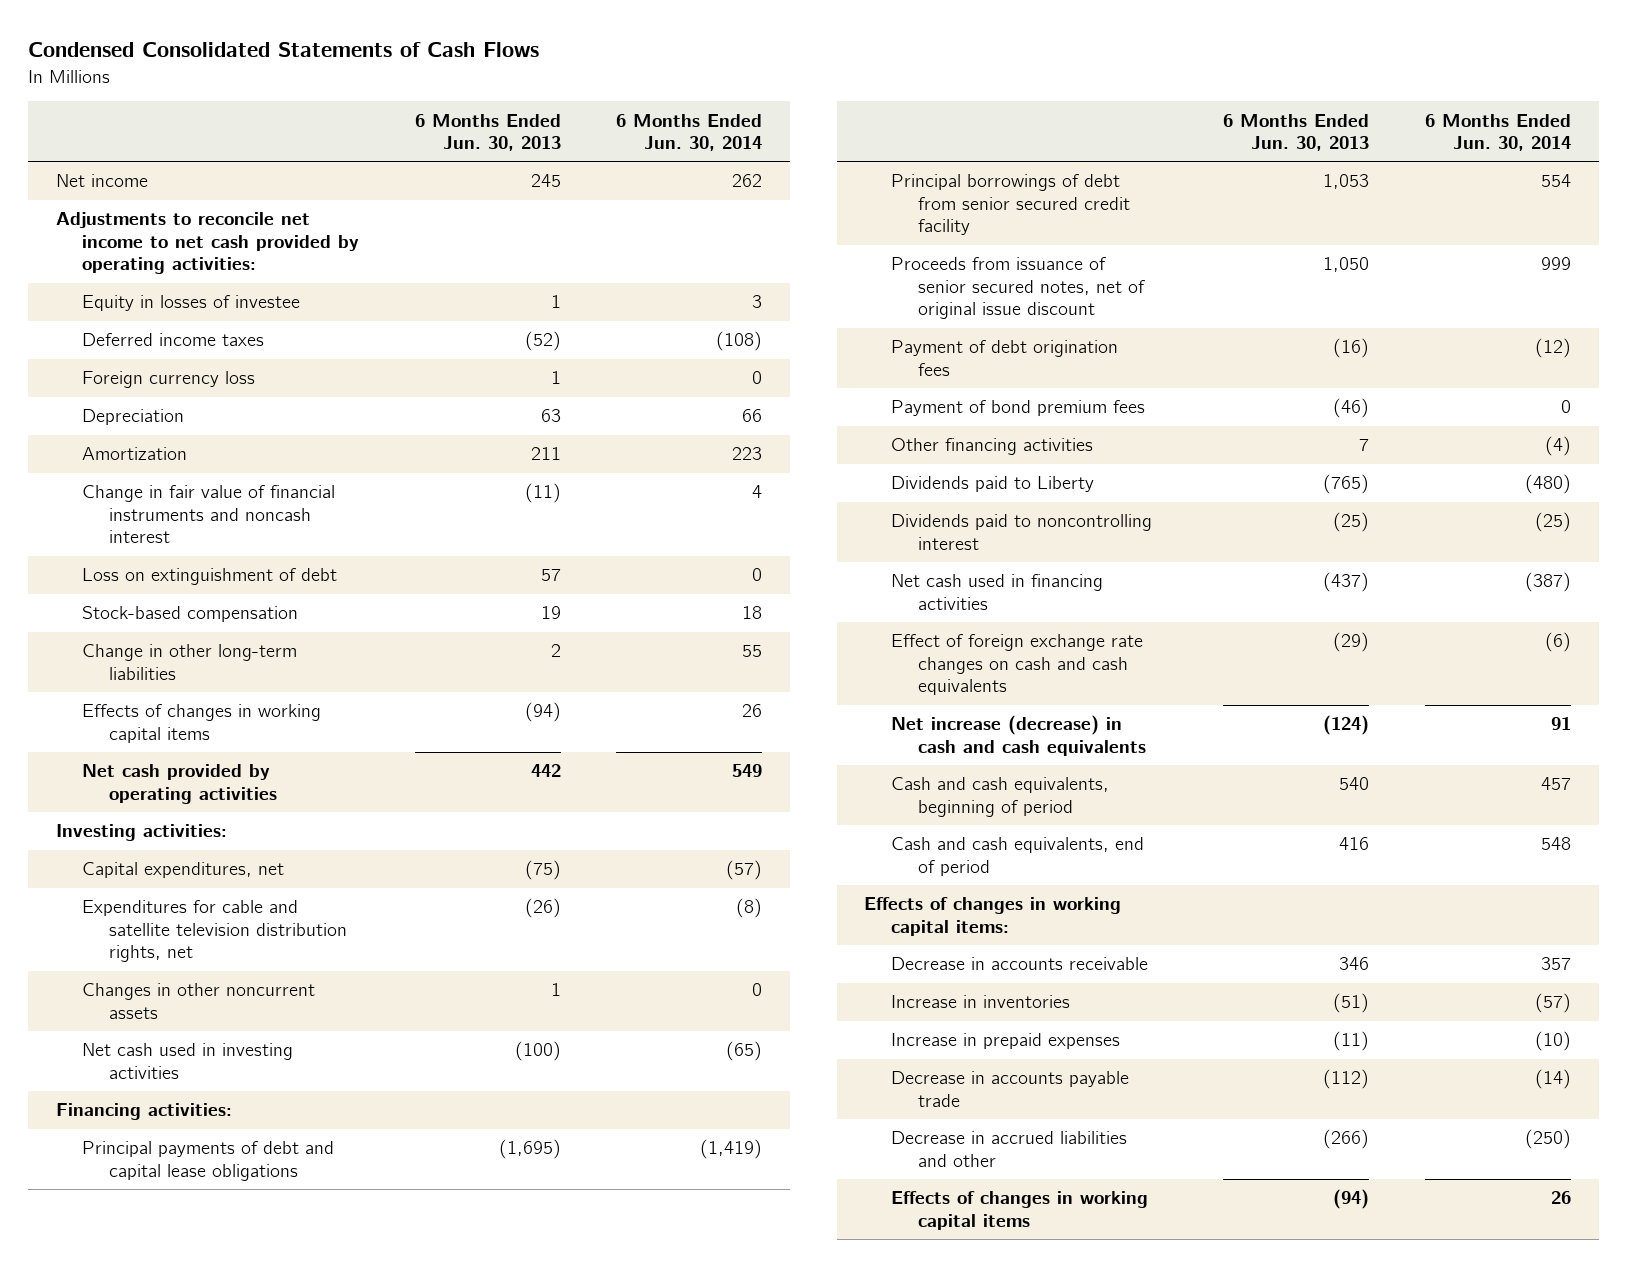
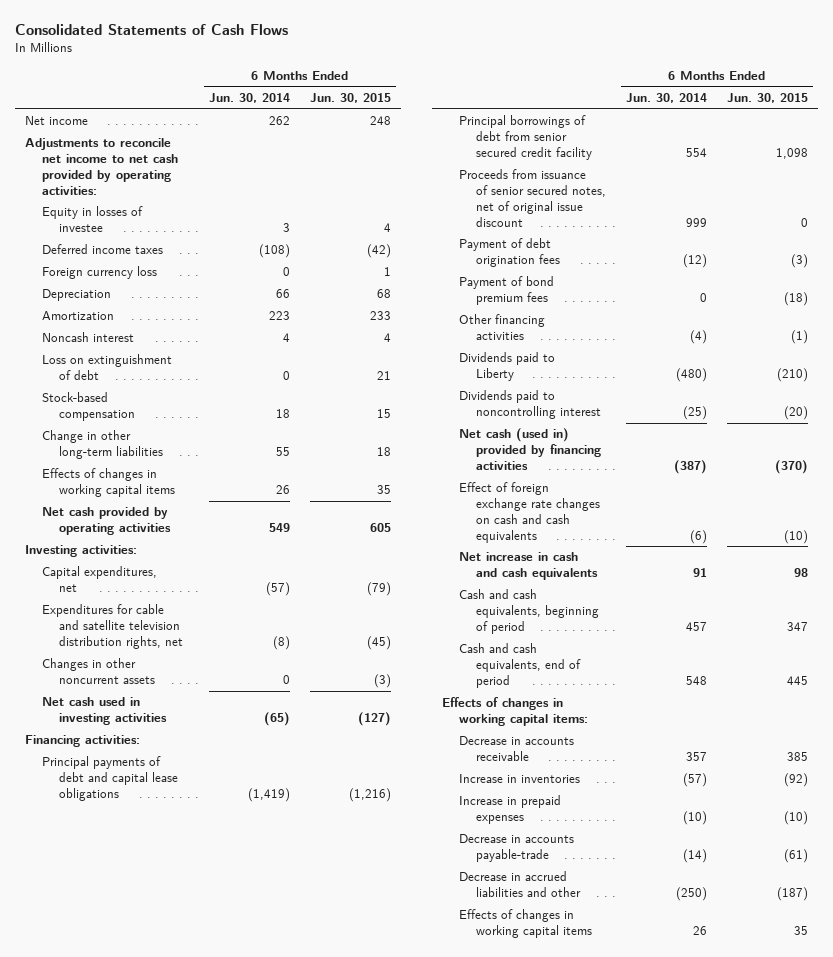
[28,42,540,58] Condensed Consolidated Statements of Cash Flows -> [15,23,289,35] Consolidated Statements of Cash Flows
[414,113,561,152] 6 Months Ended Jun. 30, 2013 -> none
none -> [309,93,391,104] Jun. 30, 2015
[82,485,336,544] Change in fair value of financial instruments and noncash interest -> none
none -> [42,332,135,343] Noncash interest
[891,574,1104,610] Net cash used in financing activities -> [458,428,601,470] Net cash (used in) provided by financing activities
[891,715,1146,756] Net increase (decrease) in cash and cash equivalents -> [458,552,598,581] Net increase in cash and cash equivalents
[891,1071,1130,1107] Decrease in accounts payable trade -> [458,834,574,863] Decrease in accounts payable-trade

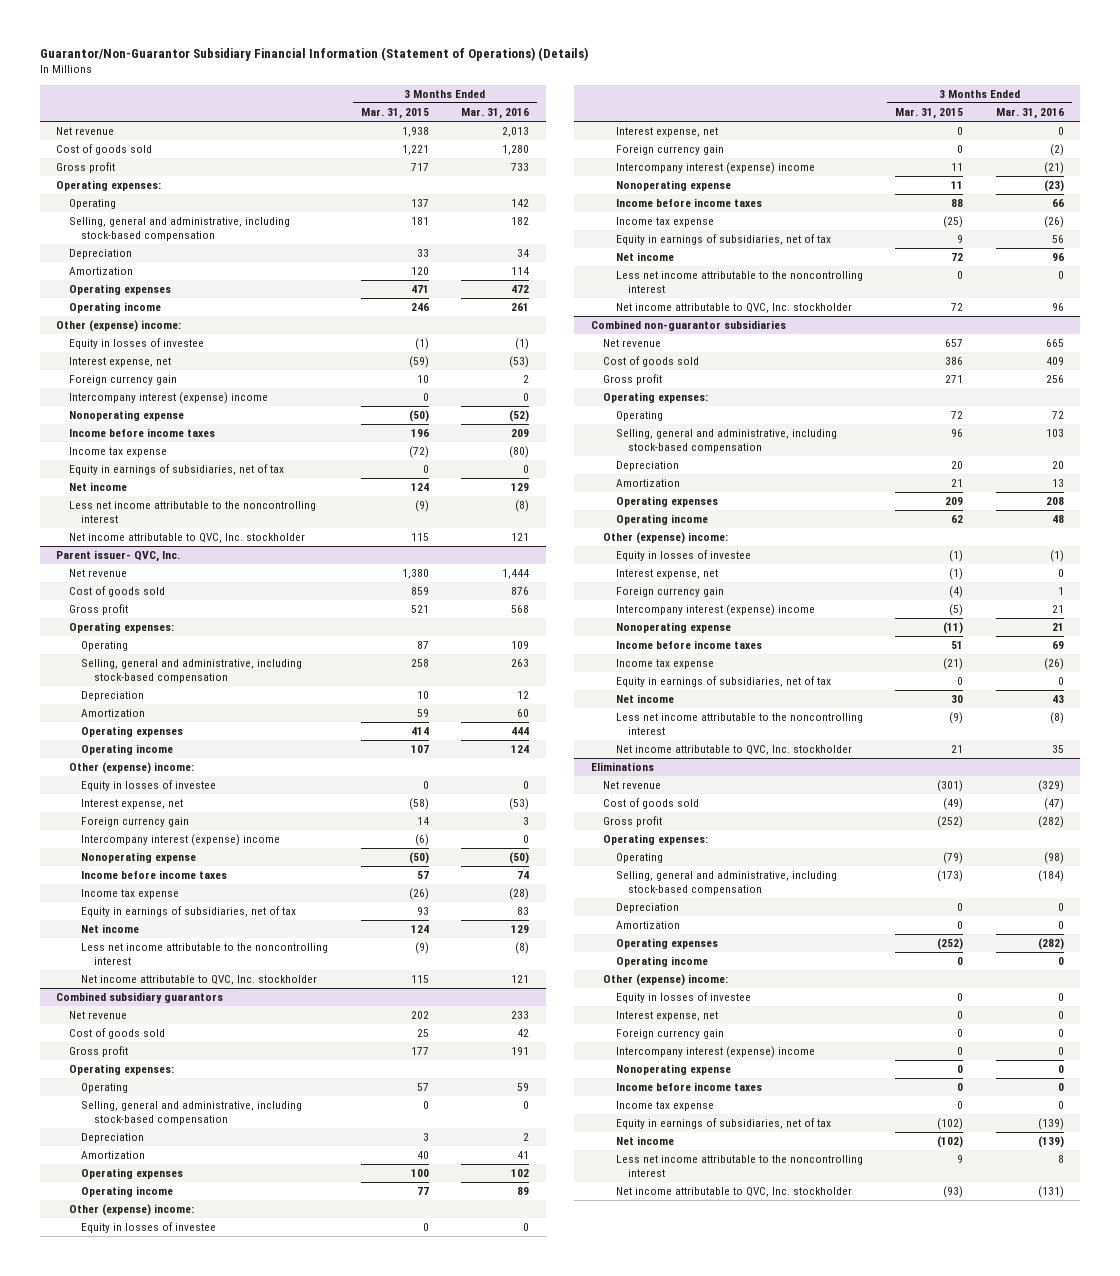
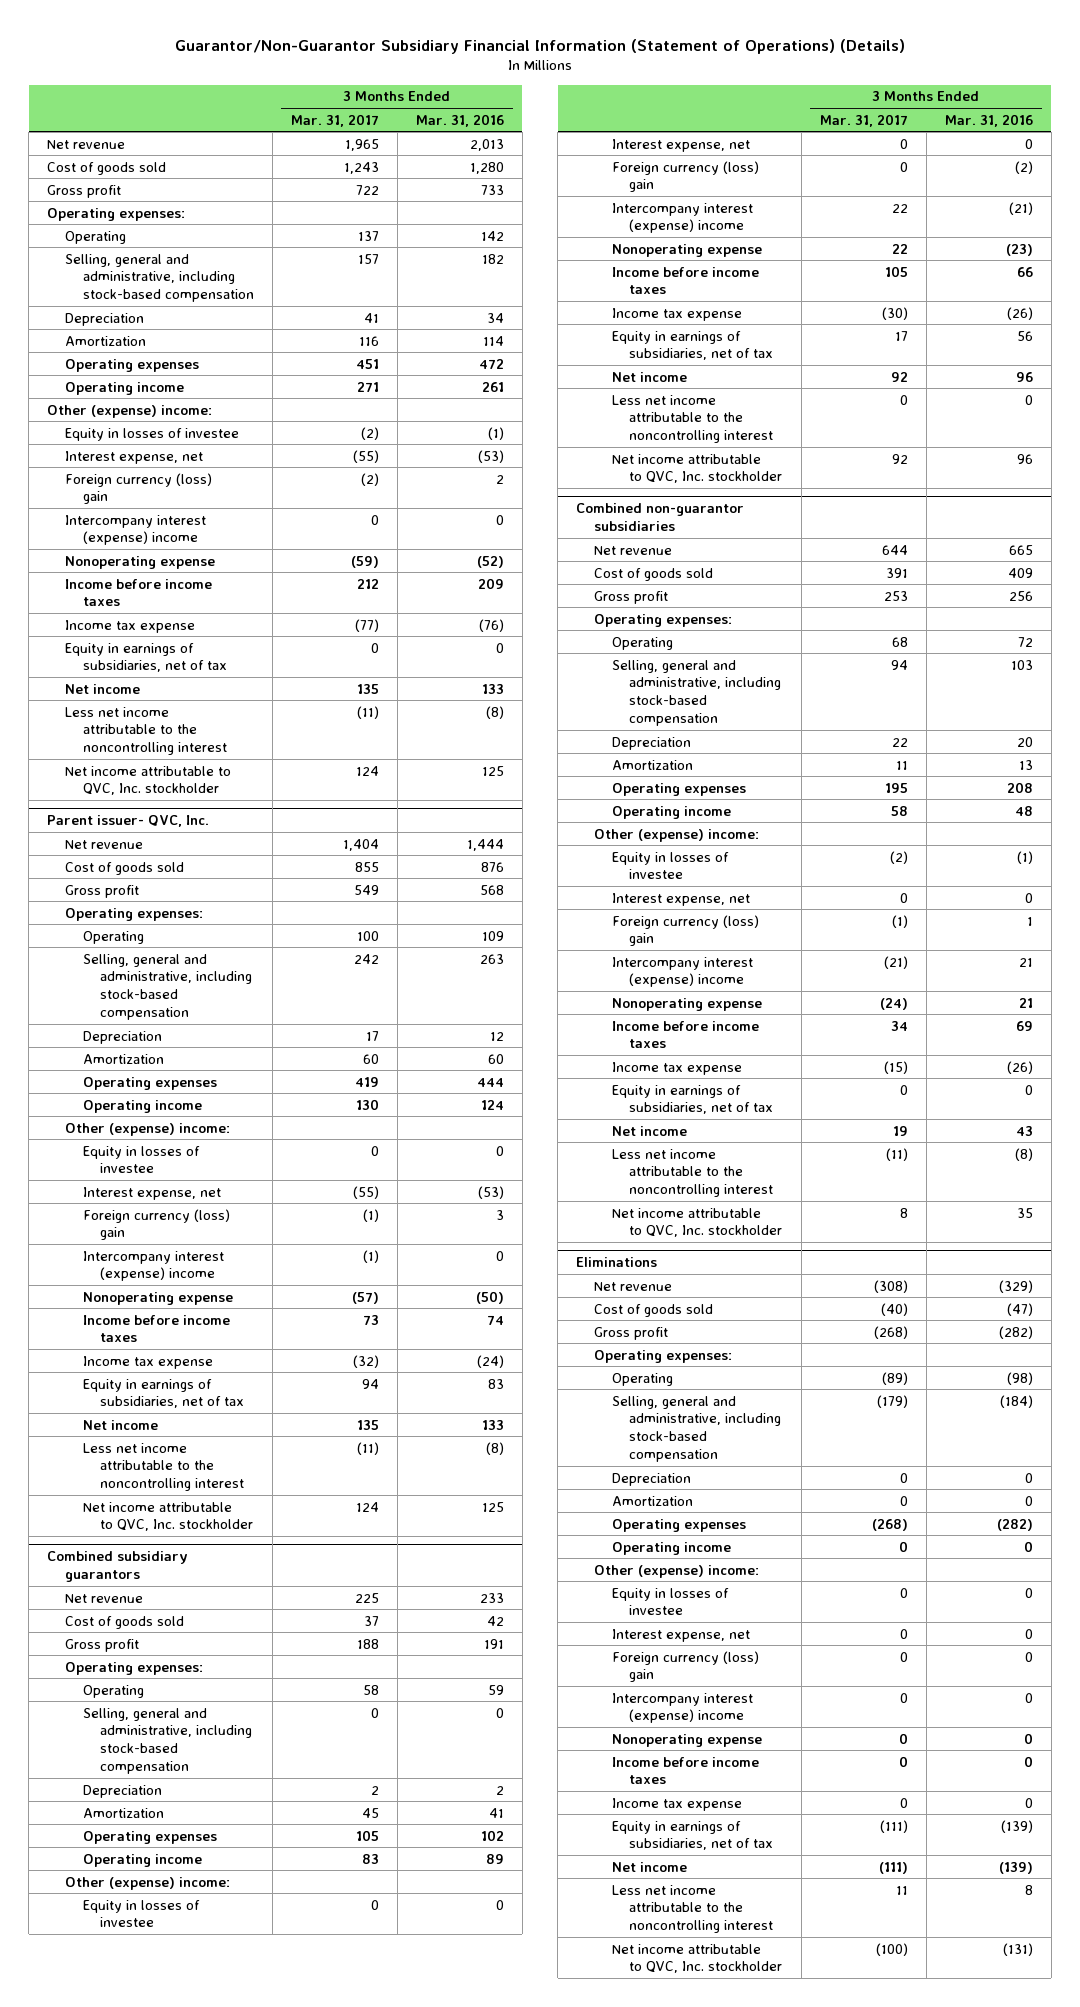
[360,108,429,120] Mar. 31, 2015 -> none
none -> [290,113,379,127] Mar. 31, 2017
[68,375,177,386] Foreign currency gain -> [65,472,213,505] Foreign currency (loss) gain
[509,446,530,459] (80) -> [478,618,504,632] (76)
[511,483,530,492] 129 -> [481,683,504,694] 133
[511,533,530,542] 121 -> [481,765,504,776] 125
[81,817,190,828] Foreign currency gain -> [82,1208,230,1241] Foreign currency (loss) gain
[509,888,530,901] (28) -> [476,1354,504,1368] (24)
[511,925,530,934] 129 -> [481,1419,504,1430] 133
[511,975,530,984] 121 -> [481,1501,504,1512] 125
[615,145,724,156] Foreign currency gain -> [611,160,759,193] Foreign currency (loss) gain
[615,587,724,598] Foreign currency gain -> [611,914,759,947] Foreign currency (loss) gain
[615,1029,724,1040] Foreign currency gain -> [611,1650,759,1683] Foreign currency (loss) gain

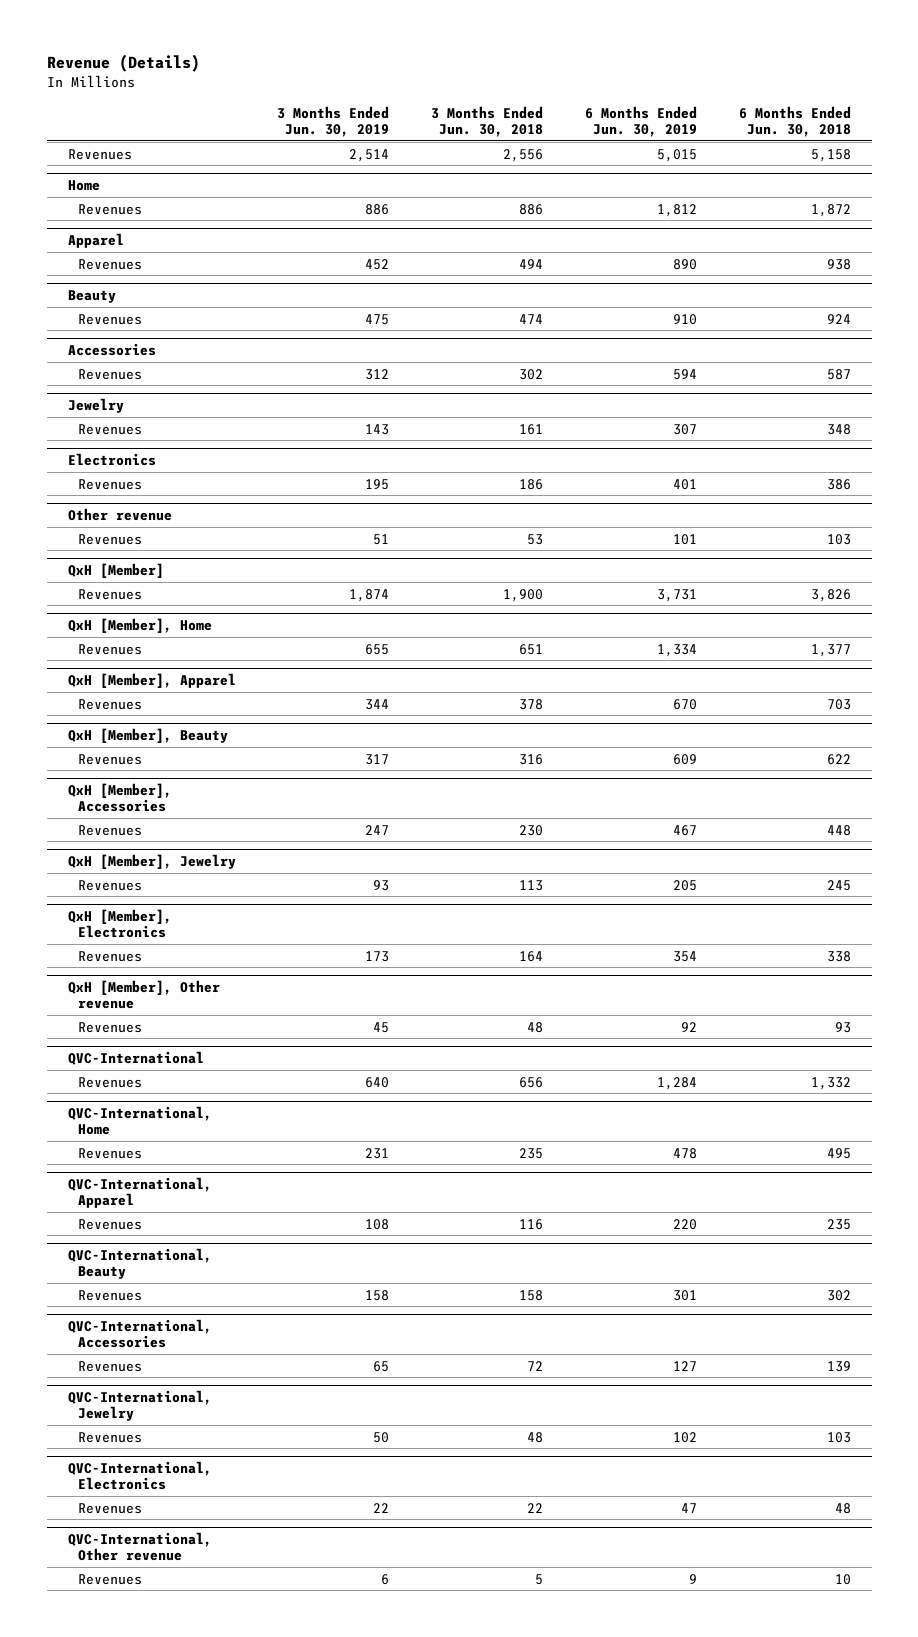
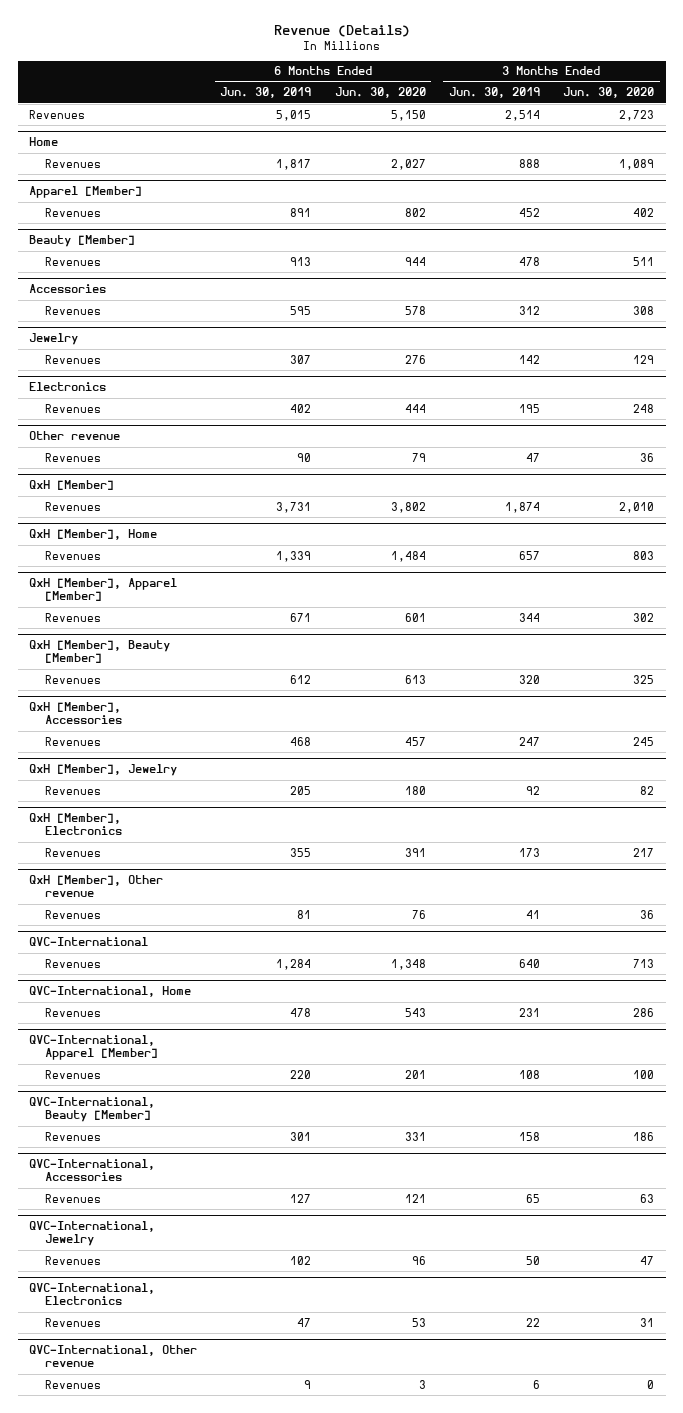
[431,105,544,138] 3 Months Ended Jun. 30, 2018 -> none
[738,105,851,138] 6 Months Ended Jun. 30, 2018 -> none
none -> [334,87,426,99] Jun. 30, 2020
none -> [563,87,655,99] Jun. 30, 2020
[365,203,390,215] 886 -> [518,158,540,168] 888
[657,203,698,217] 1,812 -> [276,158,312,170] 1,817
[67,232,124,248] Apparel -> [29,186,143,199] Apparel [Member]
[673,258,698,270] 890 -> [290,207,312,217] 891
[67,289,116,303] Beauty -> [29,235,136,248] Beauty [Member]
[365,313,390,325] 475 -> [518,256,540,266] 478
[673,313,698,325] 910 -> [290,256,312,266] 913
[673,368,698,380] 594 -> [290,305,312,315] 595
[365,423,390,435] 143 -> [518,354,540,364] 142
[673,478,698,490] 401 -> [290,403,312,413] 402
[373,533,390,545] 51 -> [525,452,540,462] 47
[673,533,698,545] 101 -> [297,452,312,462] 90
[365,643,390,655] 655 -> [518,550,540,560] 657
[657,643,698,657] 1,334 -> [276,550,312,562] 1,339
[67,672,236,688] QxH [Member], Apparel -> [29,578,178,602] QxH [Member], Apparel [Member]
[673,698,698,710] 670 -> [290,612,312,622] 671
[67,727,228,743] QxH [Member], Beauty -> [29,640,171,664] QxH [Member], Beauty [Member]
[365,753,390,765] 317 -> [518,674,540,684] 320
[673,753,698,765] 609 -> [290,674,312,684] 612
[673,824,698,836] 467 -> [290,736,312,746] 468
[373,879,390,891] 93 -> [525,785,540,795] 92
[673,950,698,962] 354 -> [290,847,312,857] 355
[373,1021,390,1033] 45 -> [525,909,540,919] 41
[681,1021,698,1032] 92 -> [297,909,312,919] 81
[67,1176,212,1209] QVC-International, Apparel -> [29,1035,159,1061] QVC-International, Apparel [Member]
[67,1247,212,1280] QVC-International, Beauty -> [29,1097,156,1123] QVC-International, Beauty [Member]

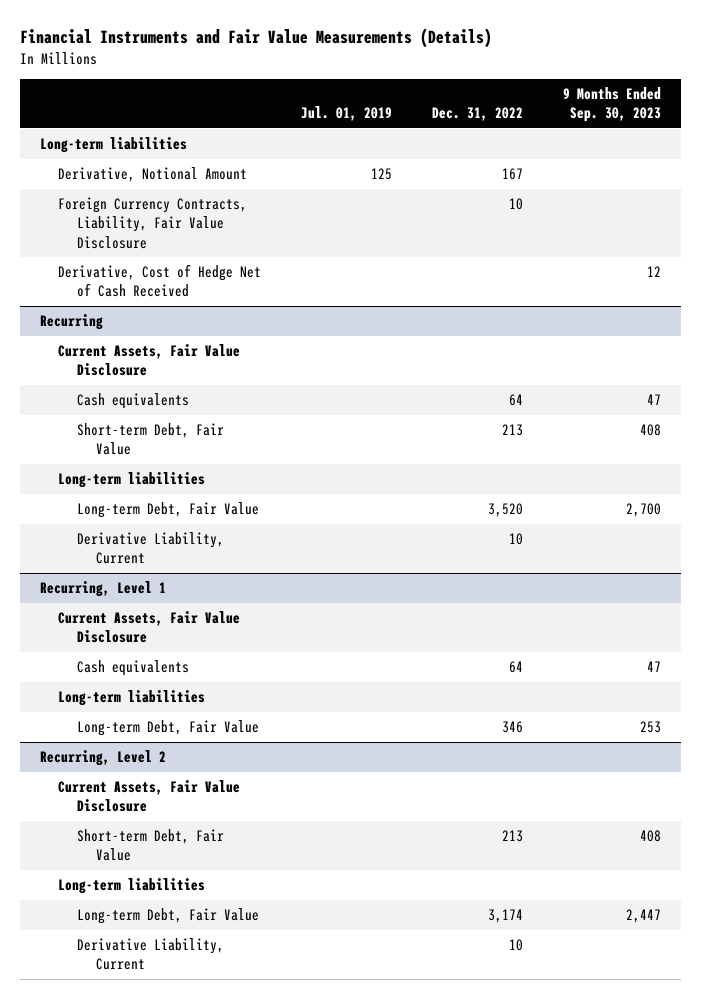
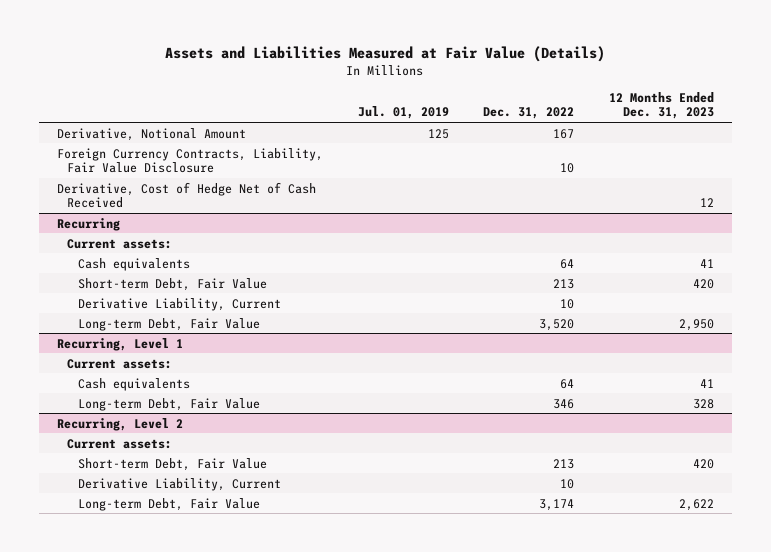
[19,28,492,49] Financial Instruments and Fair Value Measurements (Details) -> [165,46,606,63] Assets and Liabilities Measured at Fair Value (Details)
[563,86,662,123] 9 Months Ended Sep. 30, 2023 -> none
none -> [609,92,715,120] 12 Months Ended Dec. 31, 2023
[39,137,187,154] Long-term liabilities -> none
[58,344,241,377] Current Assets, Fair Value Disclosure -> [67,238,173,249] Current assets:
[58,472,206,489] Long-term liabilities -> none
[77,502,260,519] Long-term Debt, Fair Value -> [77,317,260,331] Long-term Debt, Fair Value
[58,611,241,644] Current Assets, Fair Value Disclosure -> [67,358,173,369] Current assets:
[58,690,206,707] Long-term liabilities -> none
[58,780,241,813] Current Assets, Fair Value Disclosure -> [67,438,173,449] Current assets:
[58,878,206,895] Long-term liabilities -> none
[77,908,260,925] Long-term Debt, Fair Value -> [77,497,260,511] Long-term Debt, Fair Value

